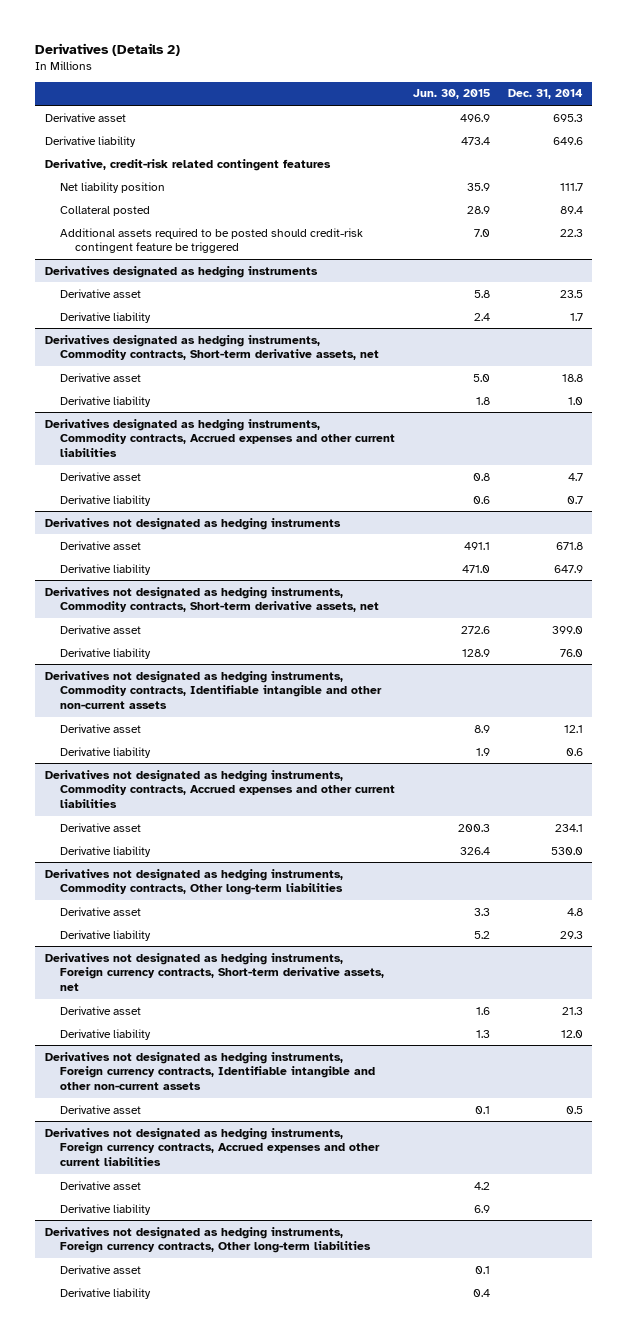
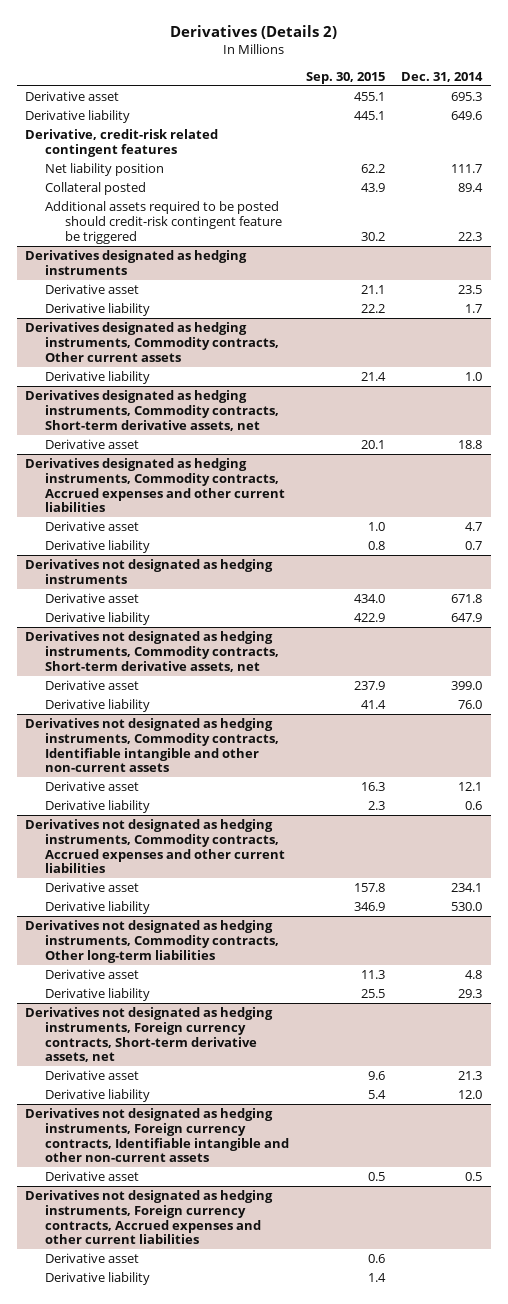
[413,89,491,100] Jun. 30, 2015 -> none
none -> [305,71,385,84] Sep. 30, 2015
none -> [25,322,280,362] Derivatives designated as hedging instruments, Commodity contracts, Other current assets
none -> [45,371,151,385] Derivative liability
[59,395,151,407] Derivative liability -> none
[44,1226,371,1254] Derivatives not designated as hedging instruments, Foreign currency contracts, Other long-term liabilities -> none
[59,1264,141,1274] Derivative asset -> none
[59,1287,151,1299] Derivative liability -> none

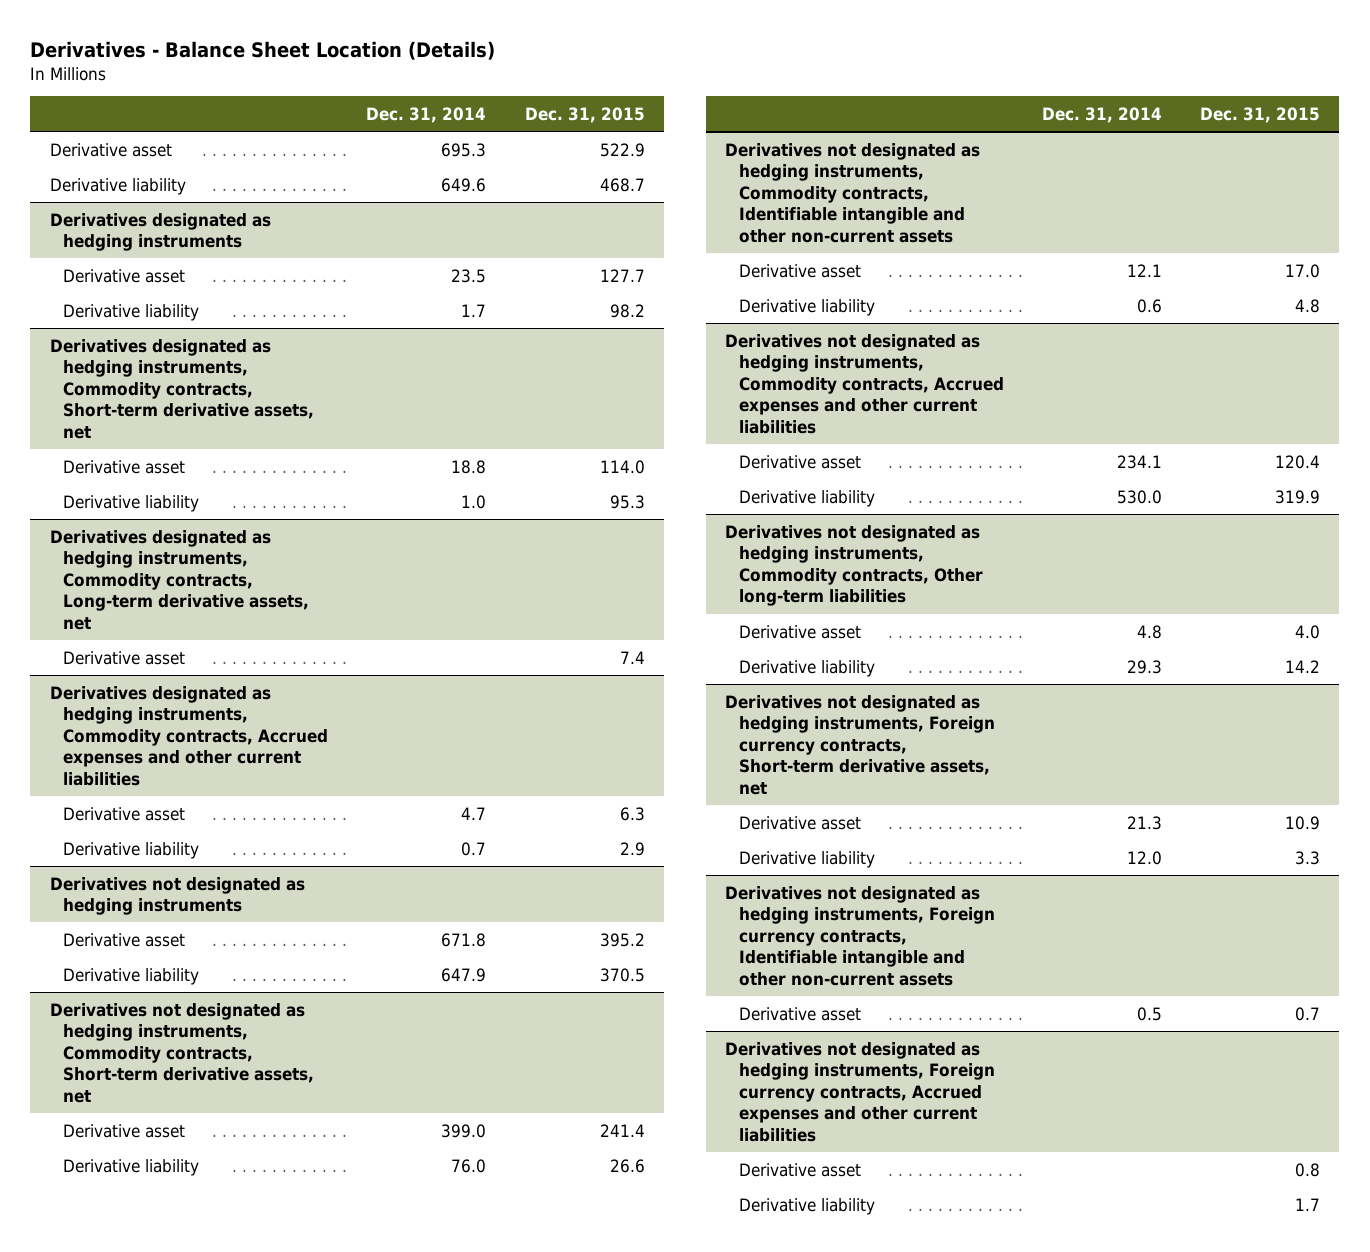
[169,24,337,39] Derivatives (Details 2) -> [30,40,496,60] Derivatives - Balance Sheet Location (Details)
[305,71,385,84] Sep. 30, 2015 -> none
none -> [524,107,645,124] Dec. 31, 2015
[25,129,219,157] Derivative, credit-risk related contingent features -> none
[45,163,165,177] Net liability position -> none
[45,182,147,196] Collateral posted -> none
[45,201,283,244] Additional assets required to be posted should credit-risk contingent feature be triggered -> none
[25,322,280,362] Derivatives designated as hedging instruments, Commodity contracts, Other current assets -> none
[45,371,151,385] Derivative liability -> none
none -> [62,494,199,512] Derivative liability
none -> [49,529,309,631] Derivatives designated as hedging instruments, Commodity contracts, Long-term derivative assets, net
none -> [62,650,185,665] Derivative asset

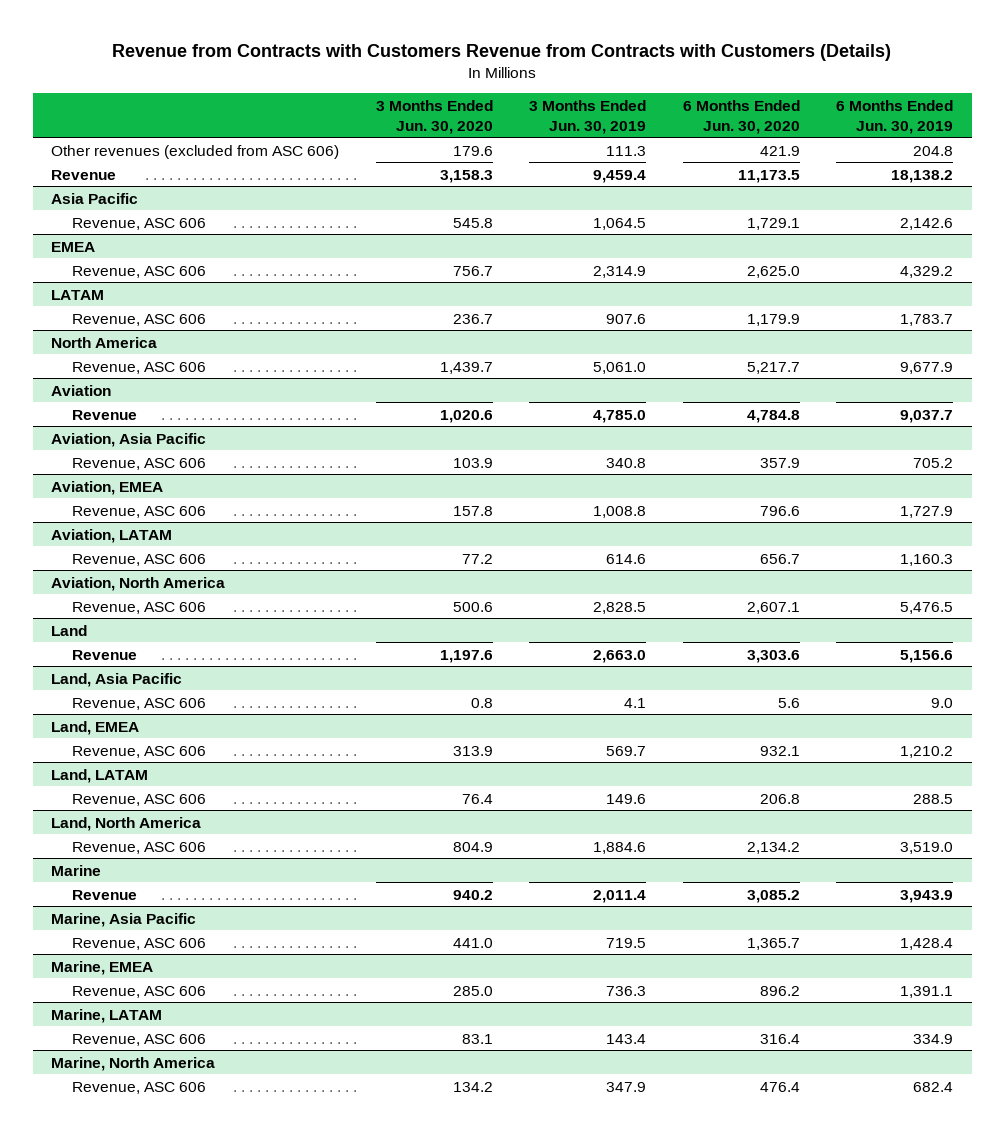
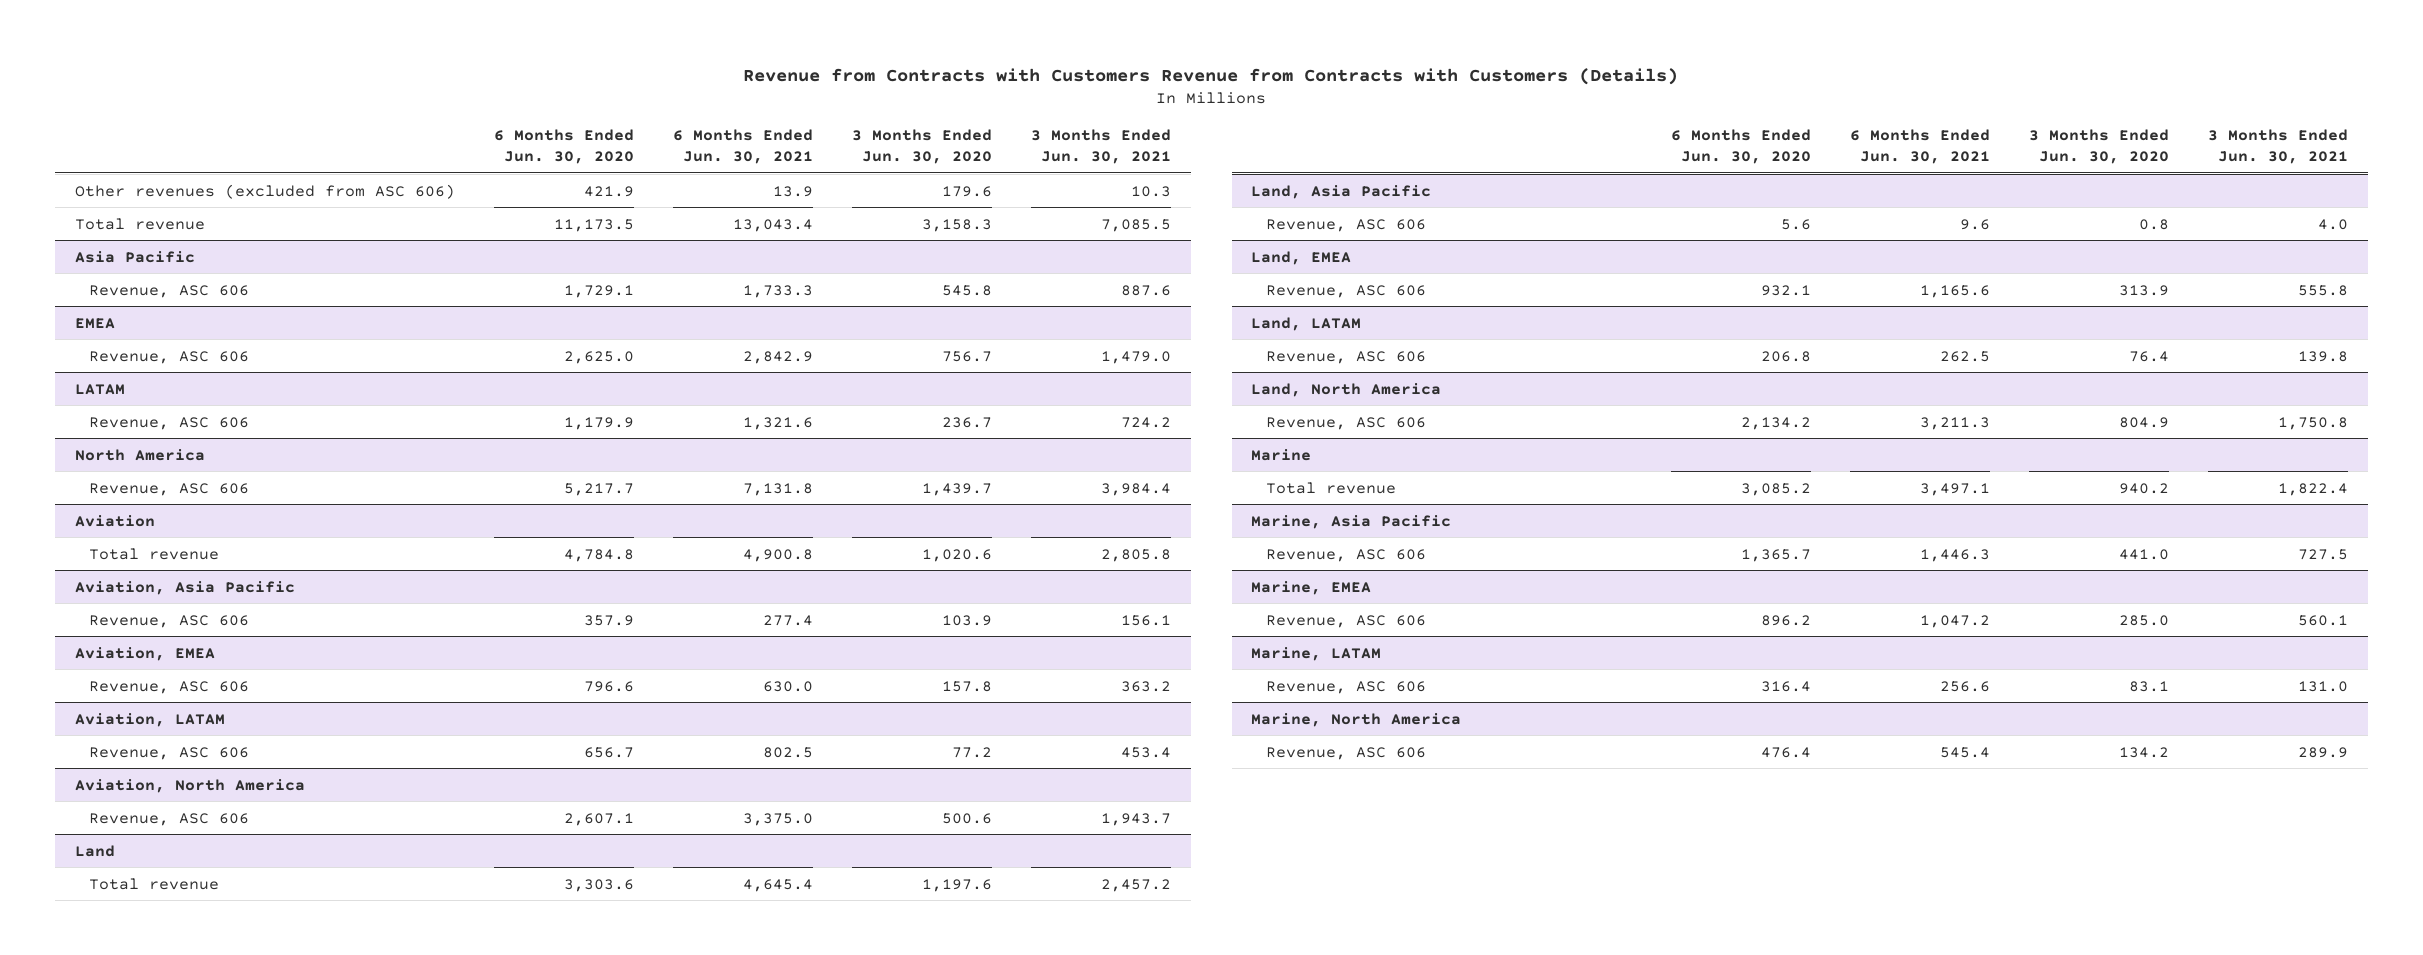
[529,99,647,134] 3 Months Ended Jun. 30, 2019 -> none
[836,99,954,134] 6 Months Ended Jun. 30, 2019 -> none
none -> [673,129,814,164] 6 Months Ended Jun. 30, 2021
none -> [1031,129,1172,164] 3 Months Ended Jun. 30, 2021
[50,169,116,180] Revenue -> [74,217,205,230] Total revenue
[71,409,137,420] Revenue -> [88,547,219,560] Total revenue
[71,649,137,660] Revenue -> [88,877,219,890] Total revenue
[71,889,137,900] Revenue -> [1265,481,1396,494] Total revenue

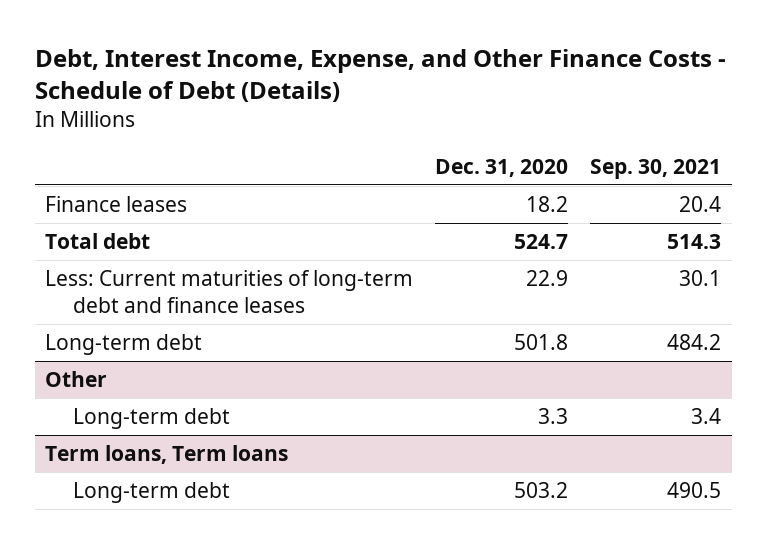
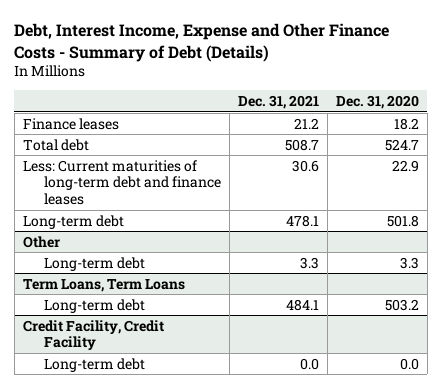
[34,48,726,103] Debt, Interest Income, Expense, and Other Finance Costs - Schedule of Debt (Details) -> [14,22,390,62] Debt, Interest Income, Expense and Other Finance Costs - Summary of Debt (Details)
[589,158,721,179] Sep. 30, 2021 -> none
none -> [238,95,320,110] Dec. 31, 2021
[45,444,289,464] Term loans, Term loans -> [22,278,185,292] Term Loans, Term Loans
none -> [22,319,164,351] Credit Facility, Credit Facility
none -> [44,357,146,372] Long-term debt

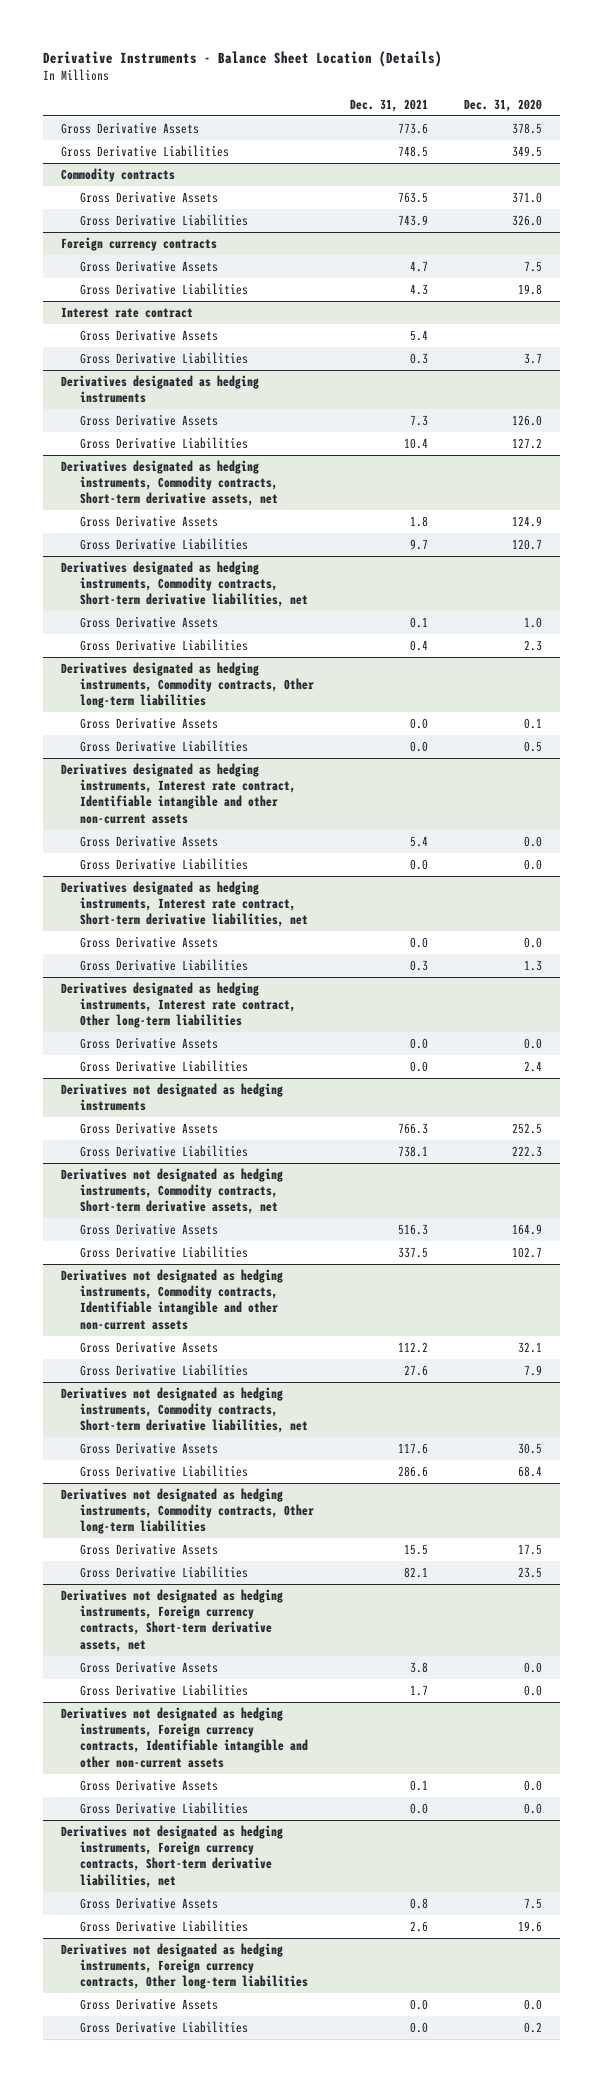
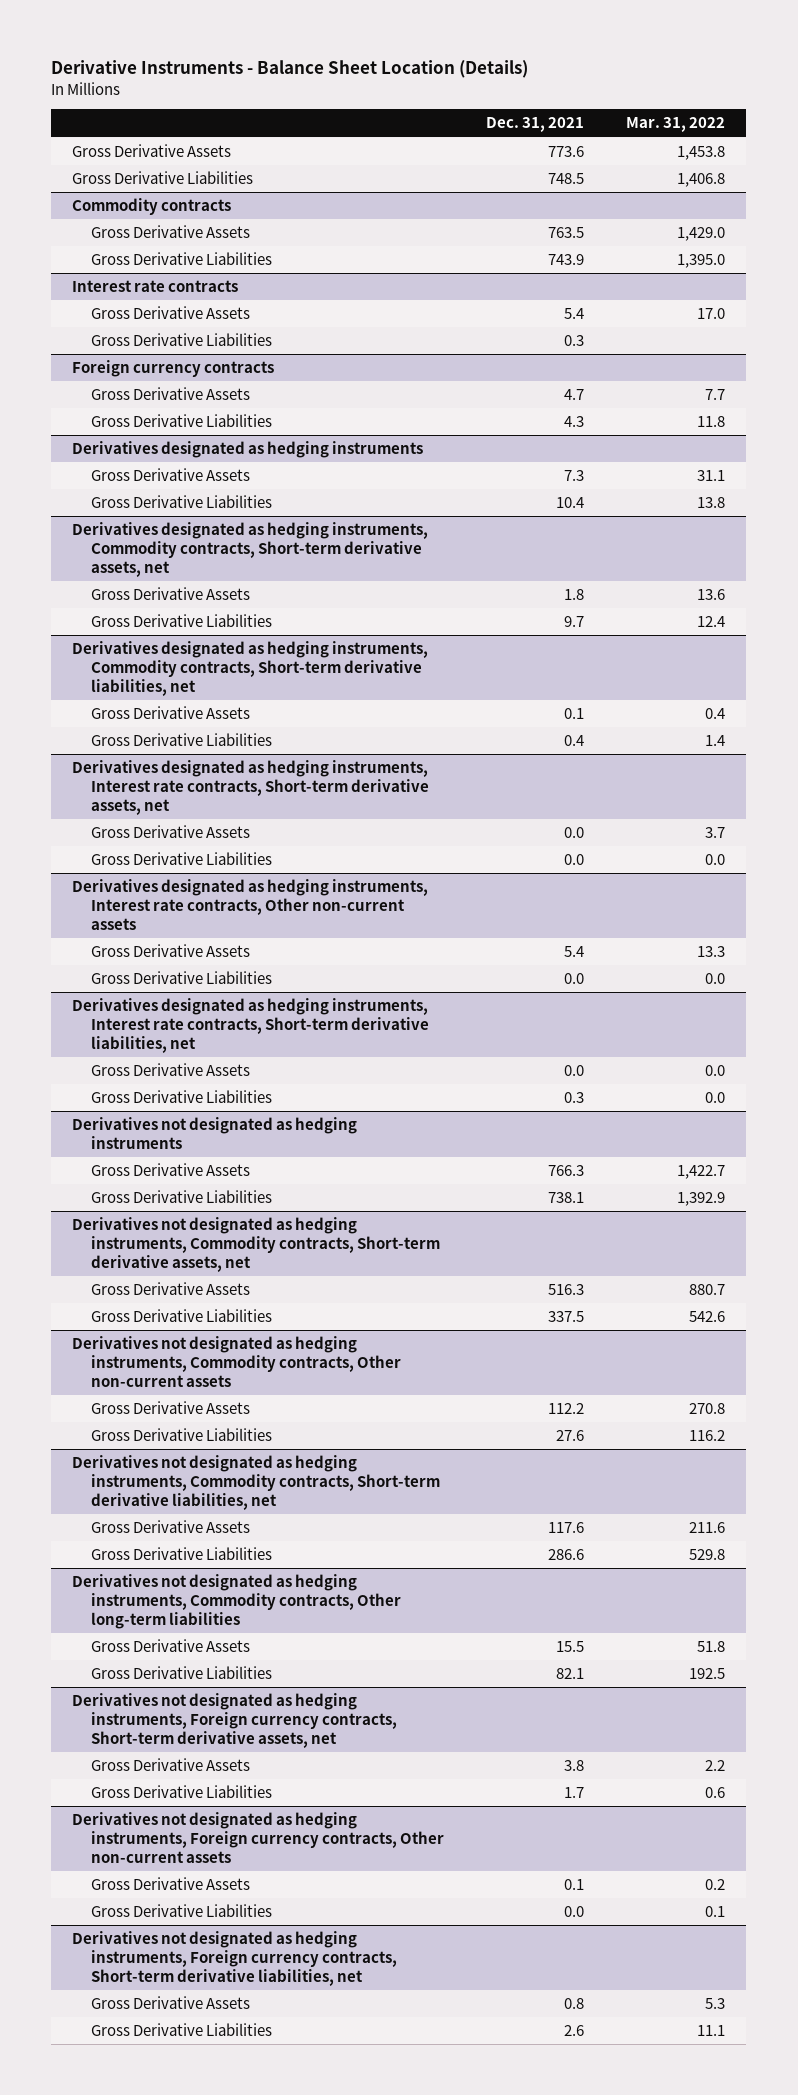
[463,98,542,112] Dec. 31, 2020 -> none
none -> [626,117,726,133] Mar. 31, 2022
none -> [72,280,239,293] Interest rate contracts
none -> [91,306,251,320] Gross Derivative Assets
none -> [91,333,273,347] Gross Derivative Liabilities
[61,306,194,318] Interest rate contract -> none
[79,328,218,341] Gross Derivative Assets -> none
[79,351,248,364] Gross Derivative Liabilities -> none
[61,661,314,709] Derivatives designated as hedging instruments, Commodity contracts, Other long-term liabilities -> none
none -> [72,760,430,816] Derivatives designated as hedging instruments, Interest rate contracts, Short-term derivative assets, net
[61,762,296,824] Derivatives designated as hedging instruments, Interest rate contract, Identifiable intangible and other non-current assets -> [72,879,429,931] Derivatives designated as hedging instruments, Interest rate contracts, Other non-current assets
[61,880,308,928] Derivatives designated as hedging instruments, Interest rate contract, Short-term derivative liabilities, net -> [72,998,430,1054] Derivatives designated as hedging instruments, Interest rate contracts, Short-term derivative liabilities, net
[61,981,296,1029] Derivatives designated as hedging instruments, Interest rate contract, Other long-term liabilities -> none
[79,1036,218,1049] Gross Derivative Assets -> none
[79,1059,248,1072] Gross Derivative Liabilities -> none
[61,1268,284,1330] Derivatives not designated as hedging instruments, Commodity contracts, Identifiable intangible and other non-current assets -> [72,1336,402,1388] Derivatives not designated as hedging instruments, Commodity contracts, Other non-current assets
[61,1706,308,1768] Derivatives not designated as hedging instruments, Foreign currency contracts, Identifiable intangible and other non-current assets -> [72,1812,445,1864] Derivatives not designated as hedging instruments, Foreign currency contracts, Other non-current assets
[61,1942,308,1990] Derivatives not designated as hedging instruments, Foreign currency contracts, Other long-term liabilities -> none
[79,1997,218,2010] Gross Derivative Assets -> none
[79,2020,248,2033] Gross Derivative Liabilities -> none

